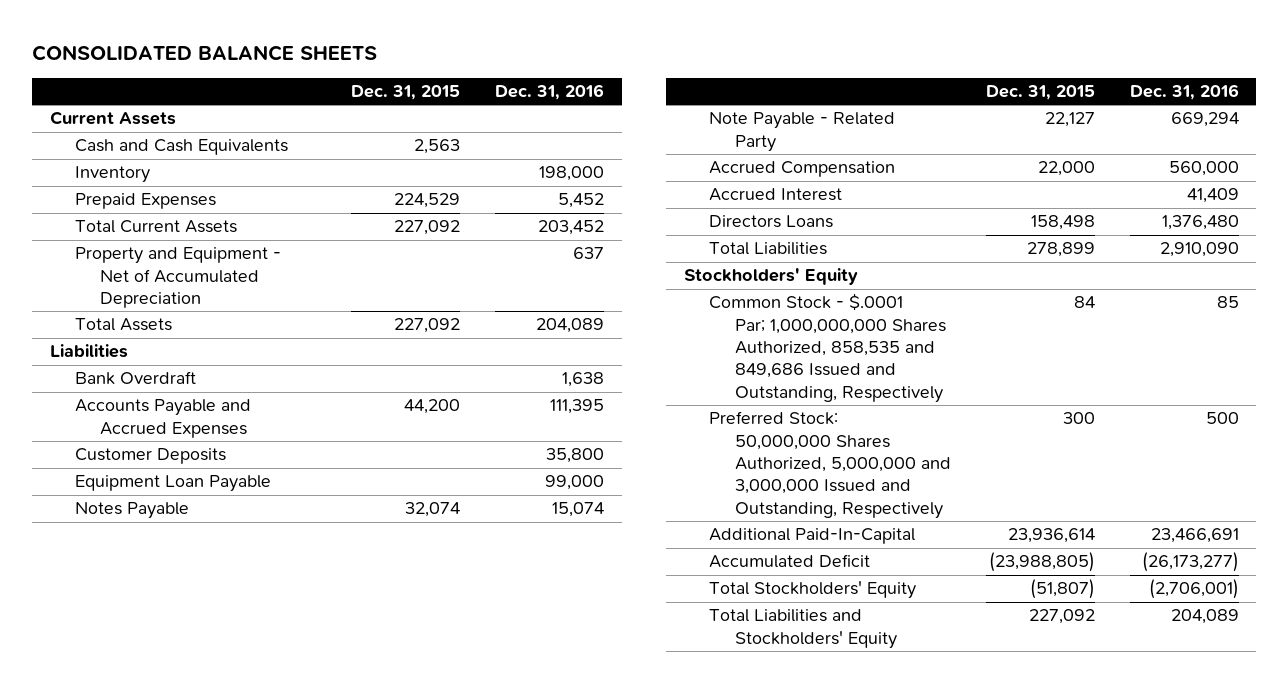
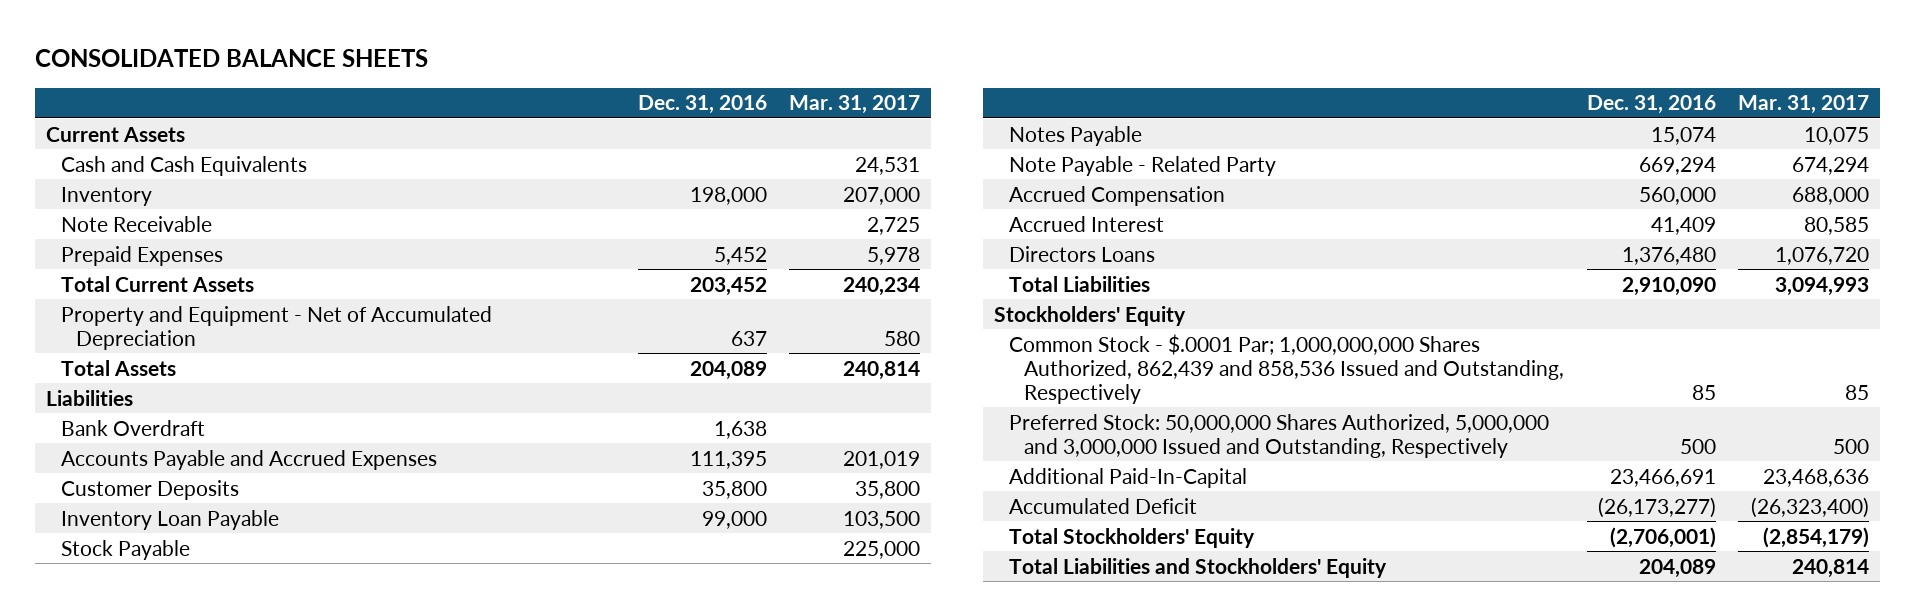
[351,84,461,100] Dec. 31, 2015 -> none
none -> [789,95,921,115] Mar. 31, 2017
none -> [60,215,212,232] Note Receivable
[75,475,272,493] Equipment Loan Payable -> [60,509,279,530] Inventory Loan Payable
none -> [60,539,190,560] Stock Payable
[709,293,946,403] Common Stock - $.0001 Par; 1,000,000,000 Shares Authorized, 858,535 and 849,686 Issued and Outstanding, Respectively -> [1009,333,1565,404] Common Stock - $.0001 Par; 1,000,000,000 Shares Authorized, 862,439 and 858,536 Issued and Outstanding, Respectively

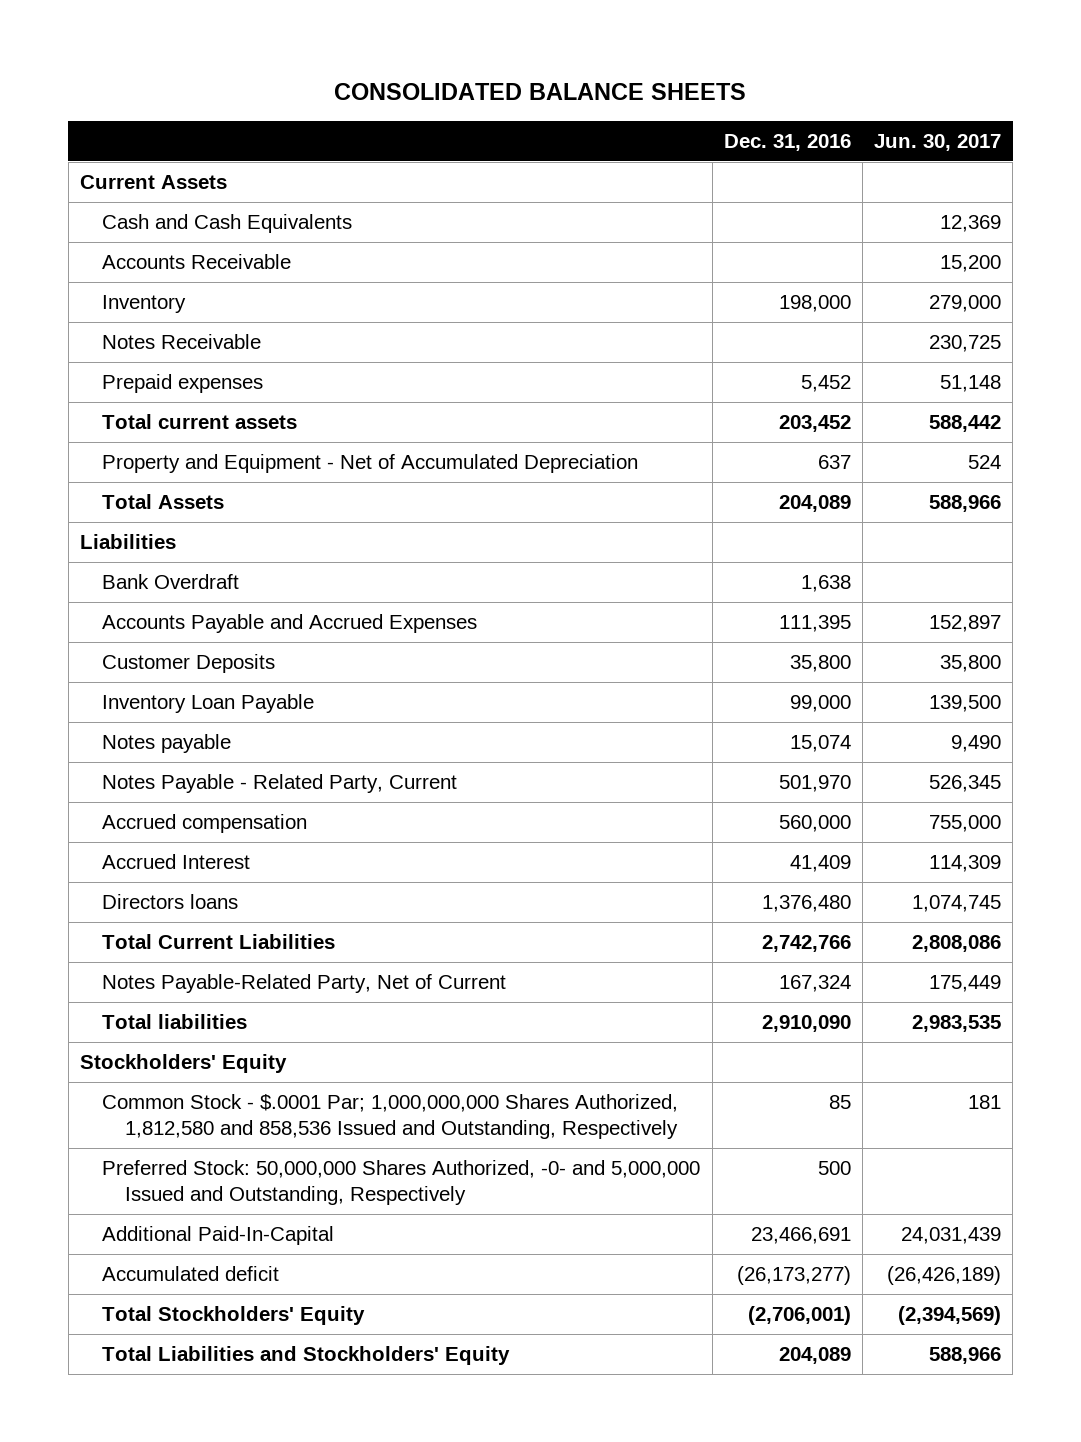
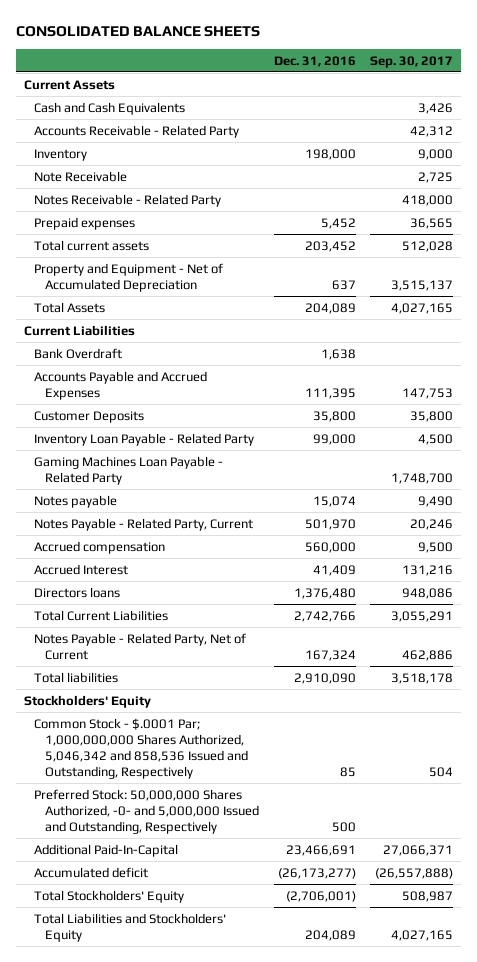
[873,133,1001,151] Jun. 30, 2017 -> none
none -> [370,55,454,68] Sep. 30, 2017
[102,254,292,270] Accounts Receivable -> [34,124,240,138] Accounts Receivable - Related Party
[102,334,262,350] Notes Receivable -> [34,170,128,182] Note Receivable
none -> [34,193,222,207] Notes Receivable - Related Party
[79,534,176,550] Liabilities -> [23,324,135,336] Current Liabilities
[102,694,315,714] Inventory Loan Payable -> [34,432,255,446] Inventory Loan Payable - Related Party
none -> [34,455,224,485] Gaming Machines Loan Payable - Related Party
[102,974,507,994] Notes Payable-Related Party, Net of Current -> [34,632,247,660] Notes Payable - Related Party, Net of Current
[102,1094,679,1140] Common Stock - $.0001 Par; 1,000,000,000 Shares Authorized, 1,812,580 and 858,536 Issued and Outstanding, Respectively -> [34,717,248,779] Common Stock - $.0001 Par; 1,000,000,000 Shares Authorized, 5,046,342 and 858,536 Issued and Outstanding, Respectively

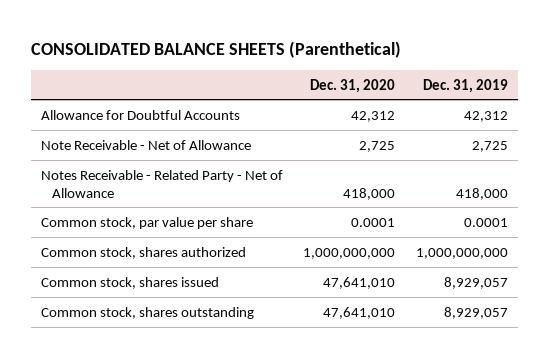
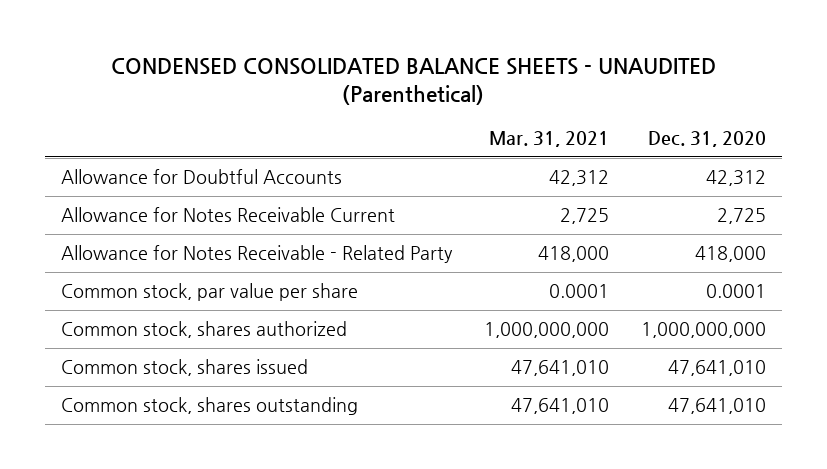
[30,40,401,58] CONSOLIDATED BALANCE SHEETS (Parenthetical) -> [111,58,717,106] CONDENSED CONSOLIDATED BALANCE SHEETS - UNAUDITED (Parenthetical)
[422,78,508,93] Dec. 31, 2019 -> none
none -> [488,131,609,148] Mar. 31, 2021
[41,139,252,150] Note Receivable - Net of Allowance -> [60,207,395,223] Allowance for Notes Receivable Current
[41,169,284,198] Notes Receivable - Related Party - Net of Allowance -> [60,245,453,264] Allowance for Notes Receivable - Related Party

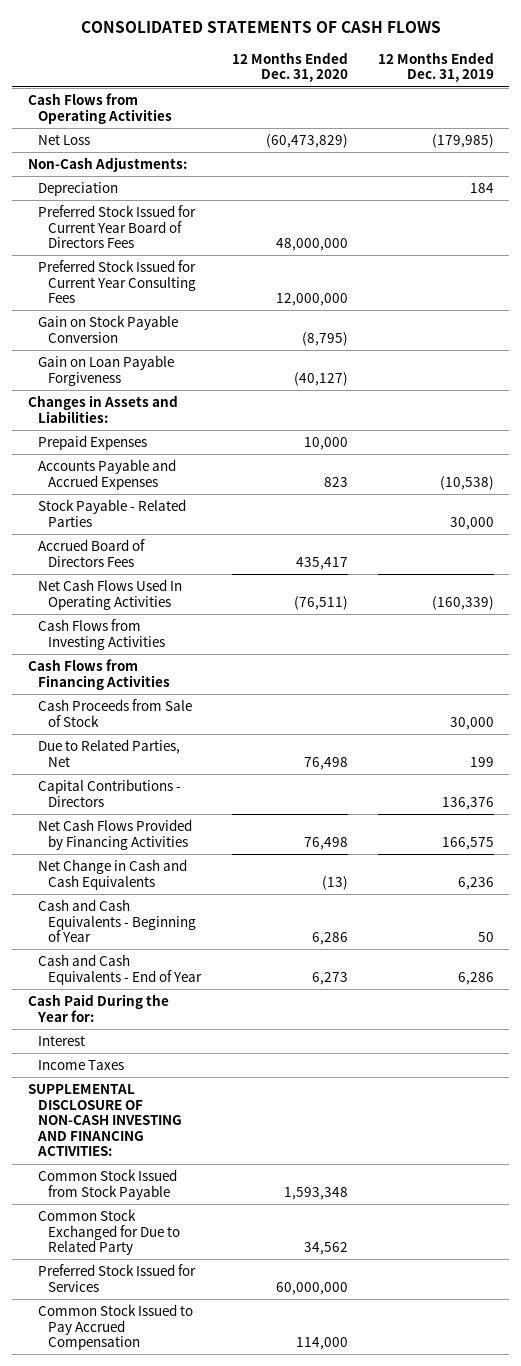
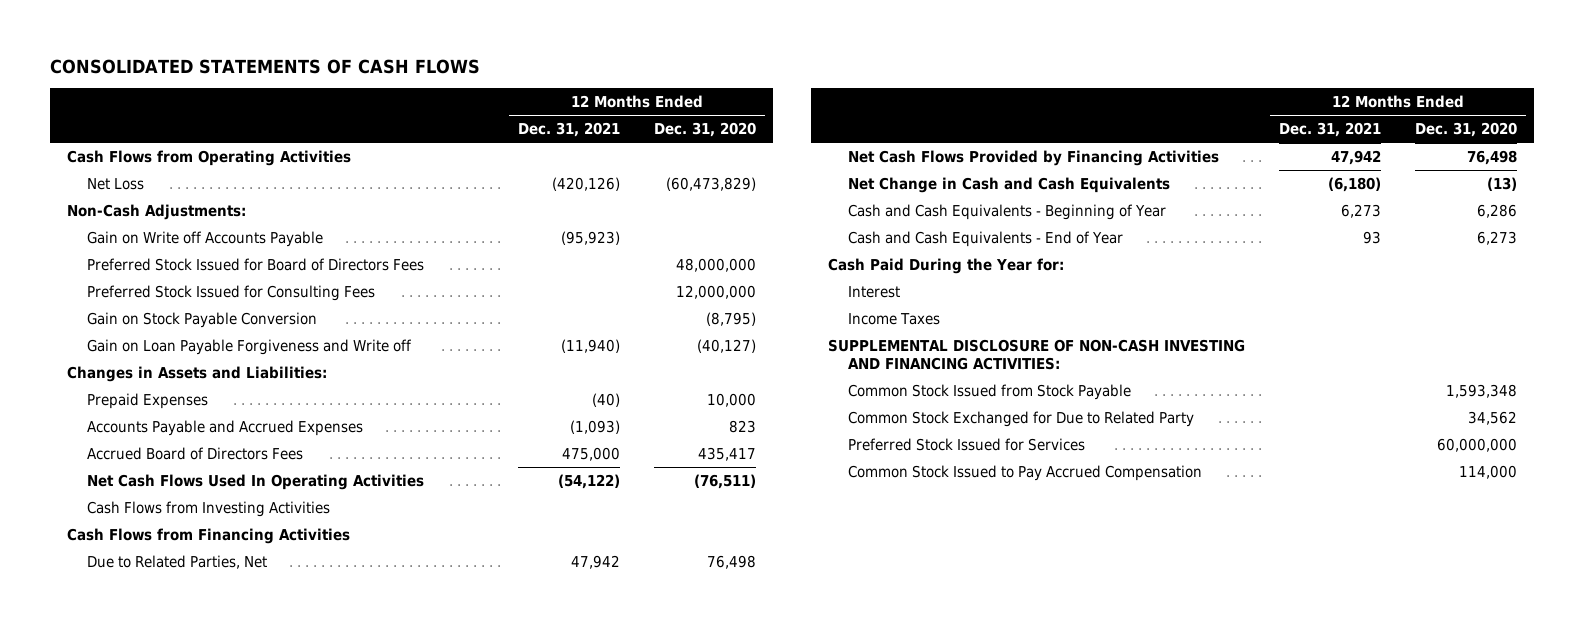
[377,51,494,83] 12 Months Ended Dec. 31, 2019 -> none
none -> [518,122,621,138] Dec. 31, 2021
[37,182,118,197] Depreciation -> none
none -> [87,231,324,248] Gain on Write off Accounts Payable
[37,205,196,249] Preferred Stock Issued for Current Year Board of Directors Fees -> [87,258,425,272] Preferred Stock Issued for Board of Directors Fees
[37,260,197,304] Preferred Stock Issued for Current Year Consulting Fees -> [87,285,376,302] Preferred Stock Issued for Consulting Fees
[37,355,174,386] Gain on Loan Payable Forgiveness -> [87,339,413,356] Gain on Loan Payable Forgiveness and Write off
[37,499,186,527] Stock Payable - Related Parties -> none
[37,699,192,727] Cash Proceeds from Sale of Stock -> none
[37,779,181,807] Capital Contributions - Directors -> none

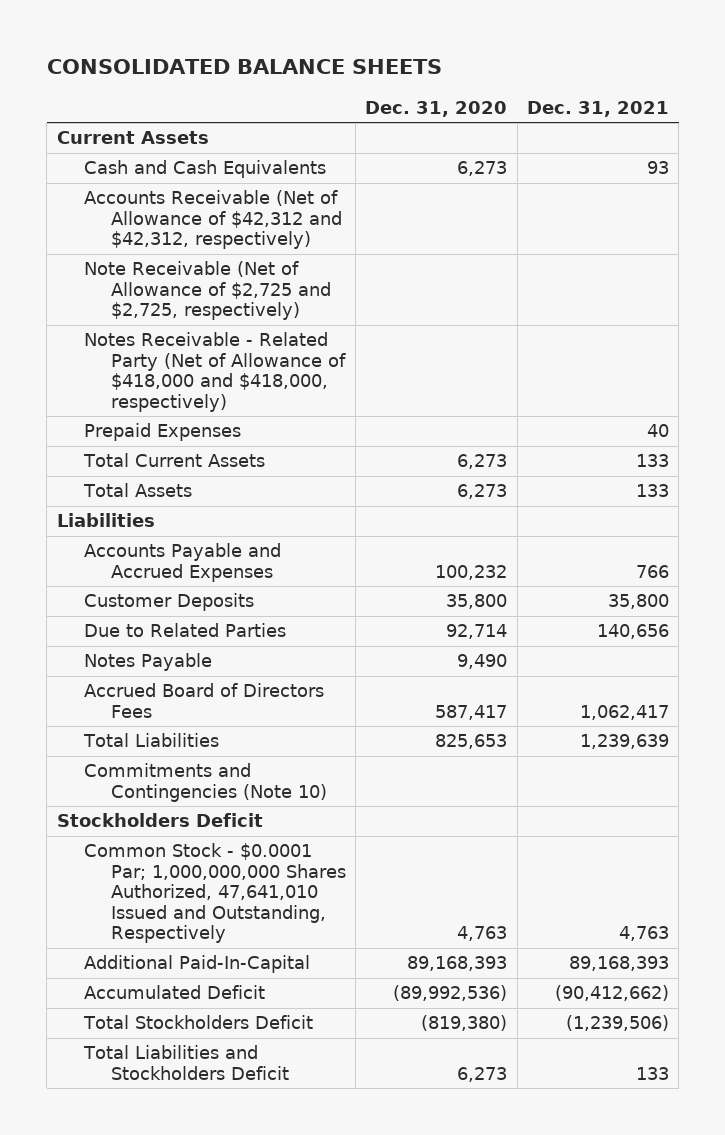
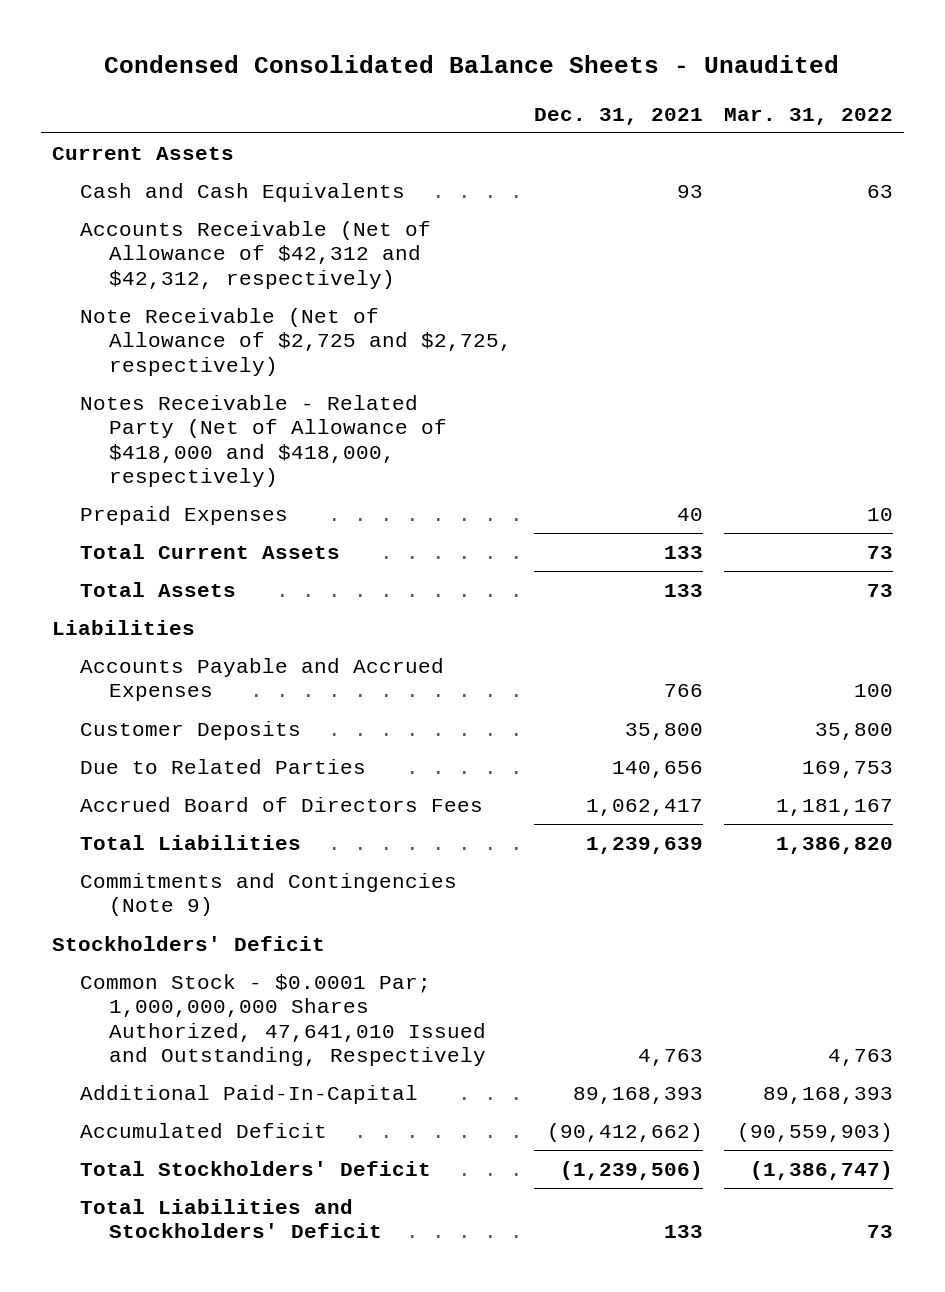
[46,59,442,75] CONSOLIDATED BALANCE SHEETS -> [104,55,840,74] Condensed Consolidated Balance Sheets - Unaudited
[365,100,508,117] Dec. 31, 2020 -> none
none -> [724,107,894,125] Mar. 31, 2022
[83,653,212,672] Notes Payable -> none
[83,763,328,802] Commitments and Contingencies (Note 10) -> [80,873,458,917] Commitments and Contingencies (Note 9)
[56,813,263,828] Stockholders Deficit -> [51,936,325,952] Stockholders' Deficit
[82,1015,313,1030] Total Stockholders Deficit -> [80,1161,432,1177] Total Stockholders' Deficit
[82,1045,290,1080] Total Liabilities and Stockholders Deficit -> [80,1199,382,1239] Total Liabilities and Stockholders' Deficit

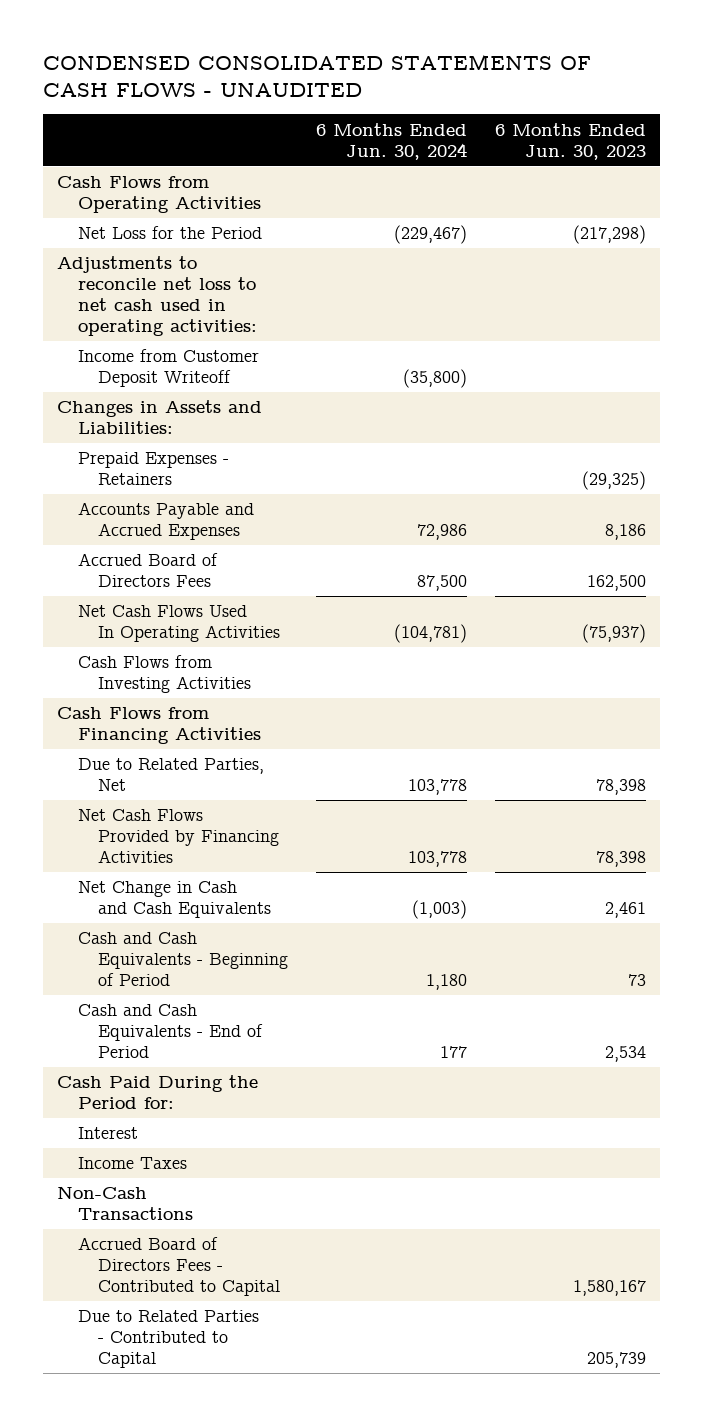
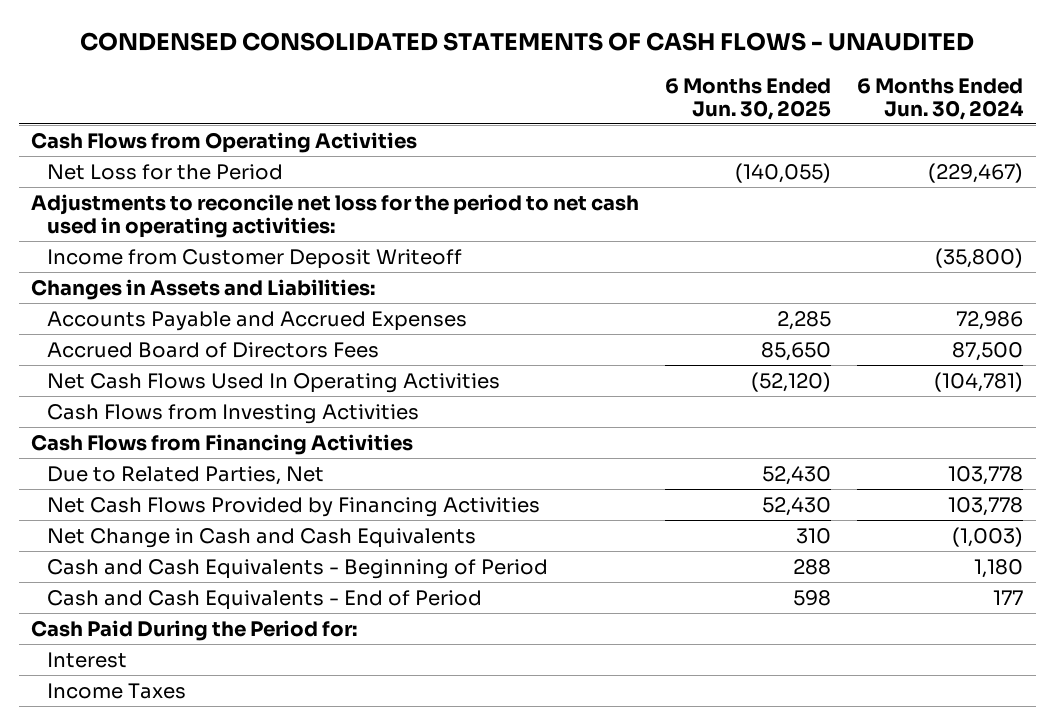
[494,122,646,160] 6 Months Ended Jun. 30, 2023 -> none
none -> [665,77,832,120] 6 Months Ended Jun. 30, 2025
[57,256,257,337] Adjustments to reconcile net loss to net cash used in operating activities: -> [31,193,640,238] Adjustments to reconcile net loss for the period to net cash used in operating activities:
[77,452,229,486] Prepaid Expenses - Retainers -> none
[57,1186,193,1221] Non-Cash Transactions -> none
[77,1237,281,1297] Accrued Board of Directors Fees - Contributed to Capital -> none
[77,1310,259,1369] Due to Related Parties - Contributed to Capital -> none

